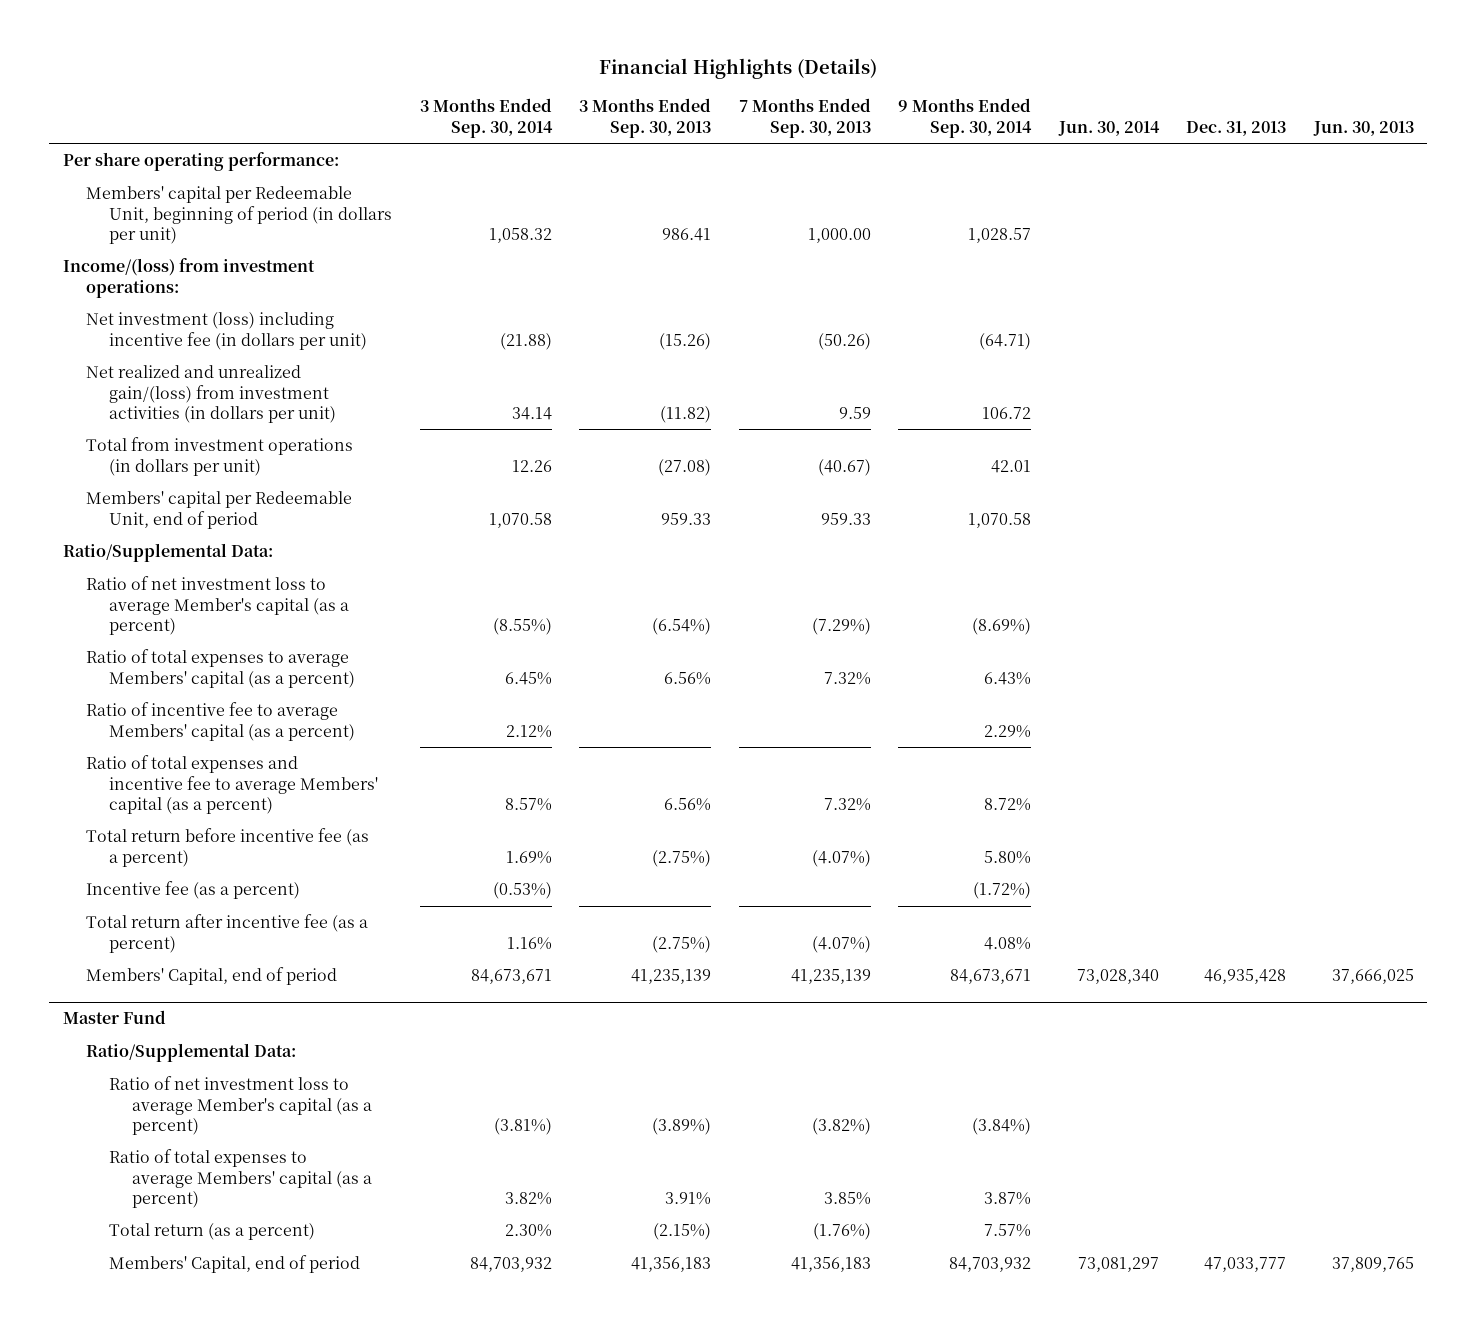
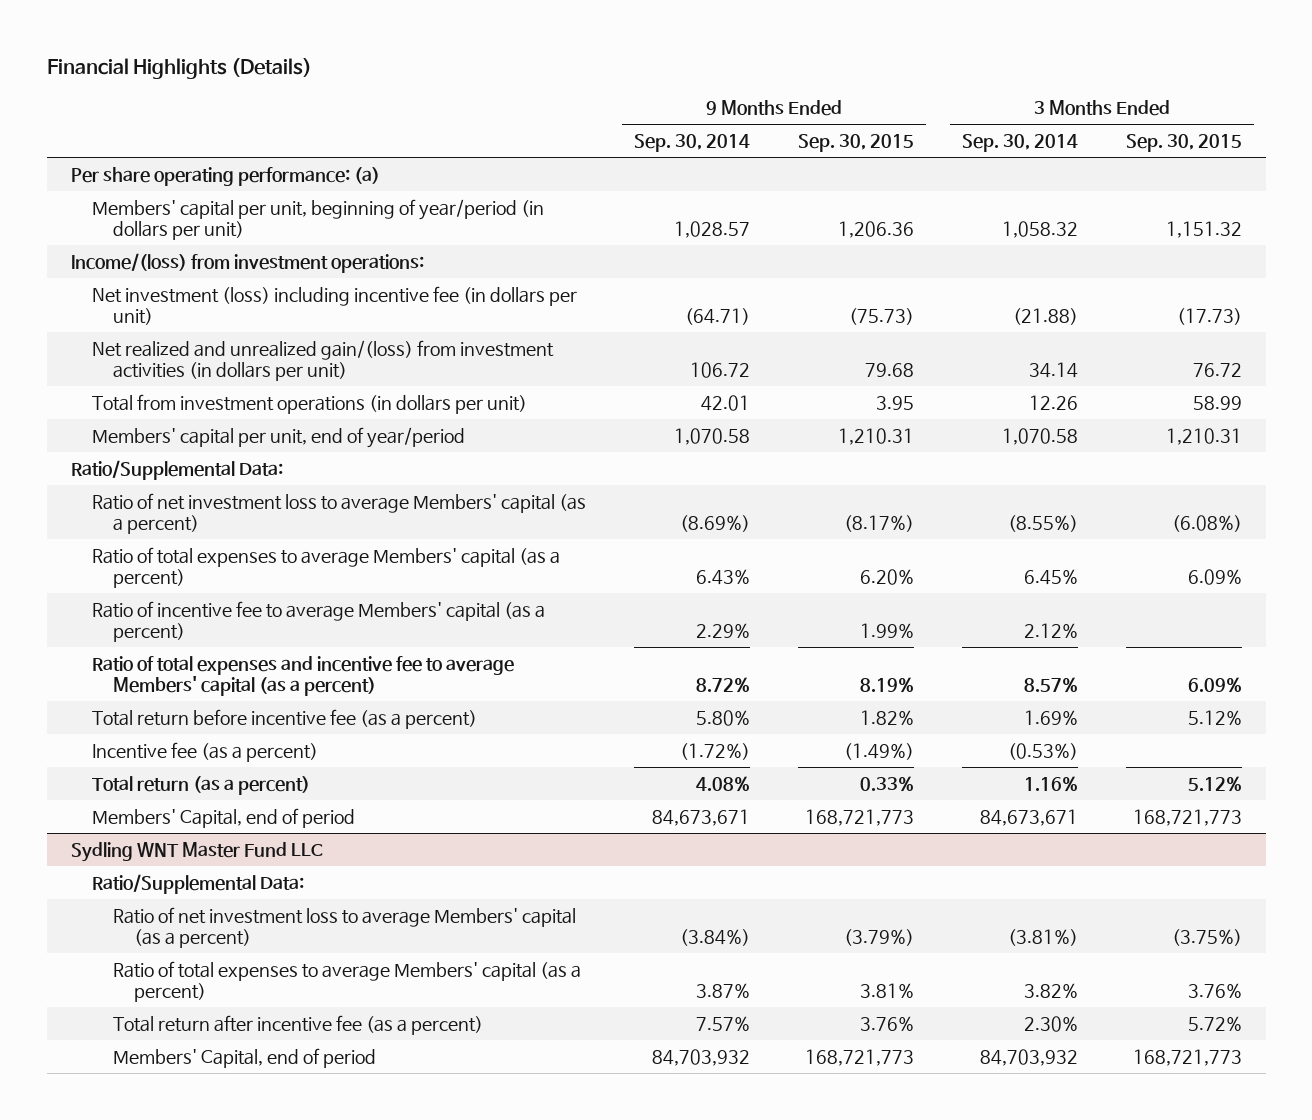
[579,98,712,138] 3 Months Ended Sep. 30, 2013 -> none
[738,98,871,138] 7 Months Ended Sep. 30, 2013 -> none
[1057,120,1160,136] Jun. 30, 2014 -> none
[1186,120,1287,136] Dec. 31, 2013 -> none
[1312,120,1414,136] Jun. 30, 2013 -> none
none -> [797,133,914,152] Sep. 30, 2015
none -> [1125,133,1242,152] Sep. 30, 2015
[62,152,339,172] Per share operating performance: -> [70,166,380,186] Per share operating performance: (a)
[85,186,393,244] Members' capital per Redeemable Unit, beginning of period (in dollars per unit) -> [91,198,544,241] Members' capital per unit, beginning of year/period (in dollars per unit)
[85,491,352,529] Members' capital per Redeemable Unit, end of period -> [91,426,465,448] Members' capital per unit, end of year/period
[85,576,350,635] Ratio of net investment loss to average Member's capital (as a percent) -> [91,492,586,535] Ratio of net investment loss to average Members' capital (as a percent)
[85,914,368,953] Total return after incentive fee (as a percent) -> [91,775,310,795] Total return (as a percent)
[62,1010,166,1025] Master Fund -> none
none -> [70,841,323,862] Sydling WNT Master Fund LLC
[109,1076,373,1135] Ratio of net investment loss to average Member's capital (as a percent) -> [112,906,576,949] Ratio of net investment loss to average Members' capital (as a percent)
[109,1223,316,1241] Total return (as a percent) -> [112,1014,483,1035] Total return after incentive fee (as a percent)

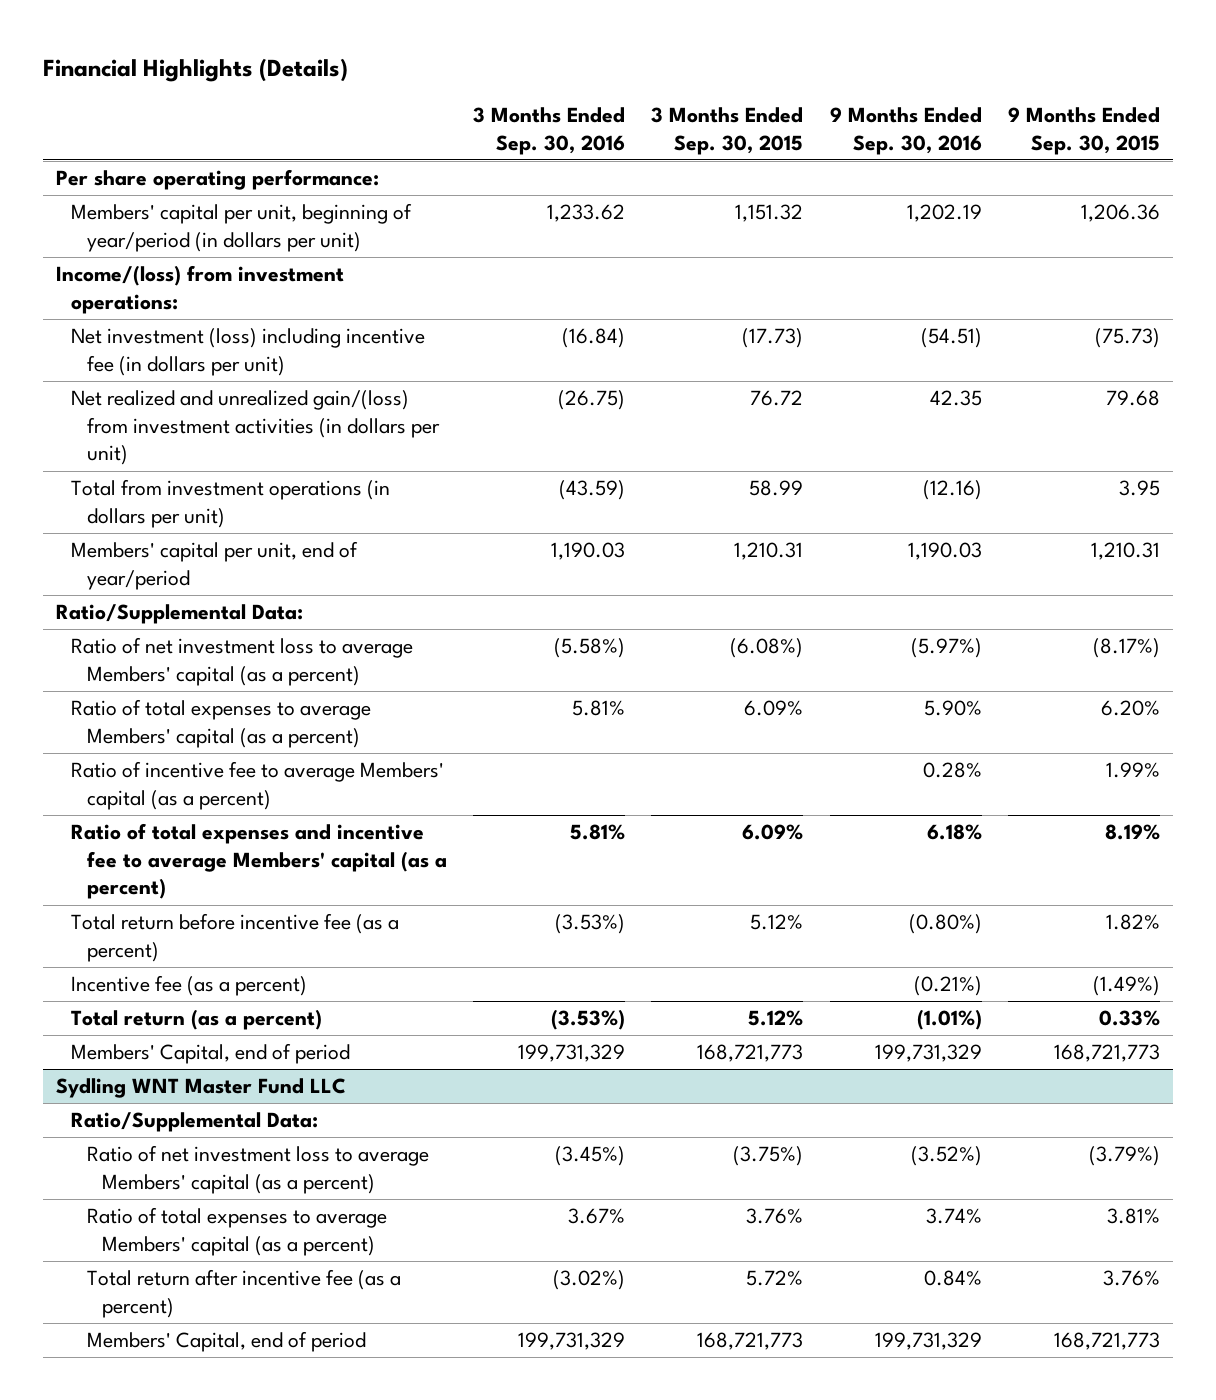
[633,133,750,152] Sep. 30, 2014 -> none
[961,133,1078,152] Sep. 30, 2014 -> none
none -> [473,106,626,155] 3 Months Ended Sep. 30, 2016
none -> [829,106,982,155] 9 Months Ended Sep. 30, 2016
[70,166,380,186] Per share operating performance: (a) -> [55,169,379,191] Per share operating performance:

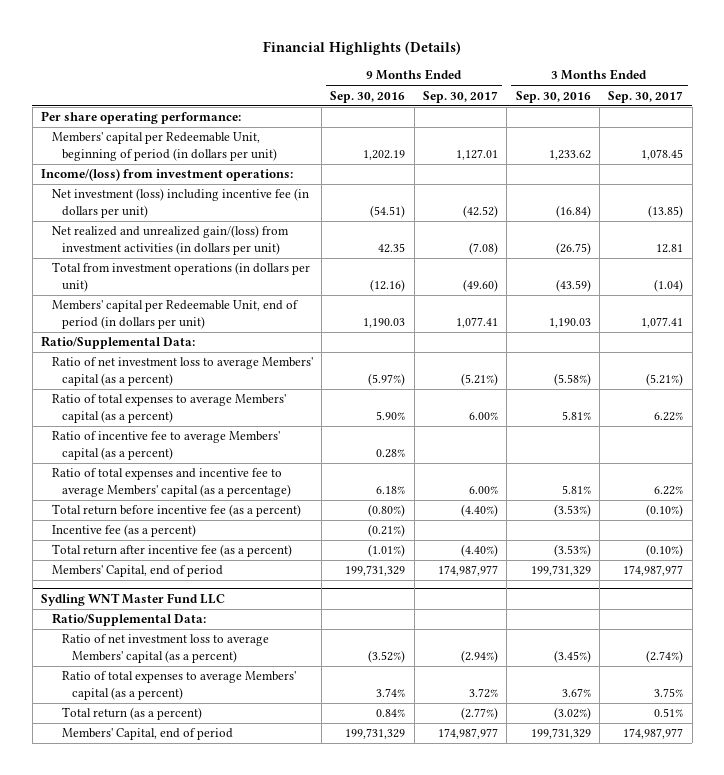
[651,106,804,155] 3 Months Ended Sep. 30, 2015 -> none
[1008,106,1161,155] 9 Months Ended Sep. 30, 2015 -> none
none -> [422,90,498,103] Sep. 30, 2017
none -> [608,90,684,103] Sep. 30, 2017
[71,203,413,252] Members' capital per unit, beginning of year/period (in dollars per unit) -> [51,132,278,161] Members' capital per Redeemable Unit, beginning of period (in dollars per unit)
[71,541,359,590] Members' capital per unit, end of year/period -> [51,300,299,329] Members' capital per Redeemable Unit, end of period (in dollars per unit)
[71,823,447,900] Ratio of total expenses and incentive fee to average Members' capital (as a percent) -> [51,468,292,497] Ratio of total expenses and incentive fee to average Members' capital (as a percentage)
[71,1009,323,1031] Total return (as a percent) -> [51,544,292,558] Total return after incentive fee (as a percent)
[86,1269,401,1318] Total return after incentive fee (as a percent) -> [62,707,203,721] Total return (as a percent)

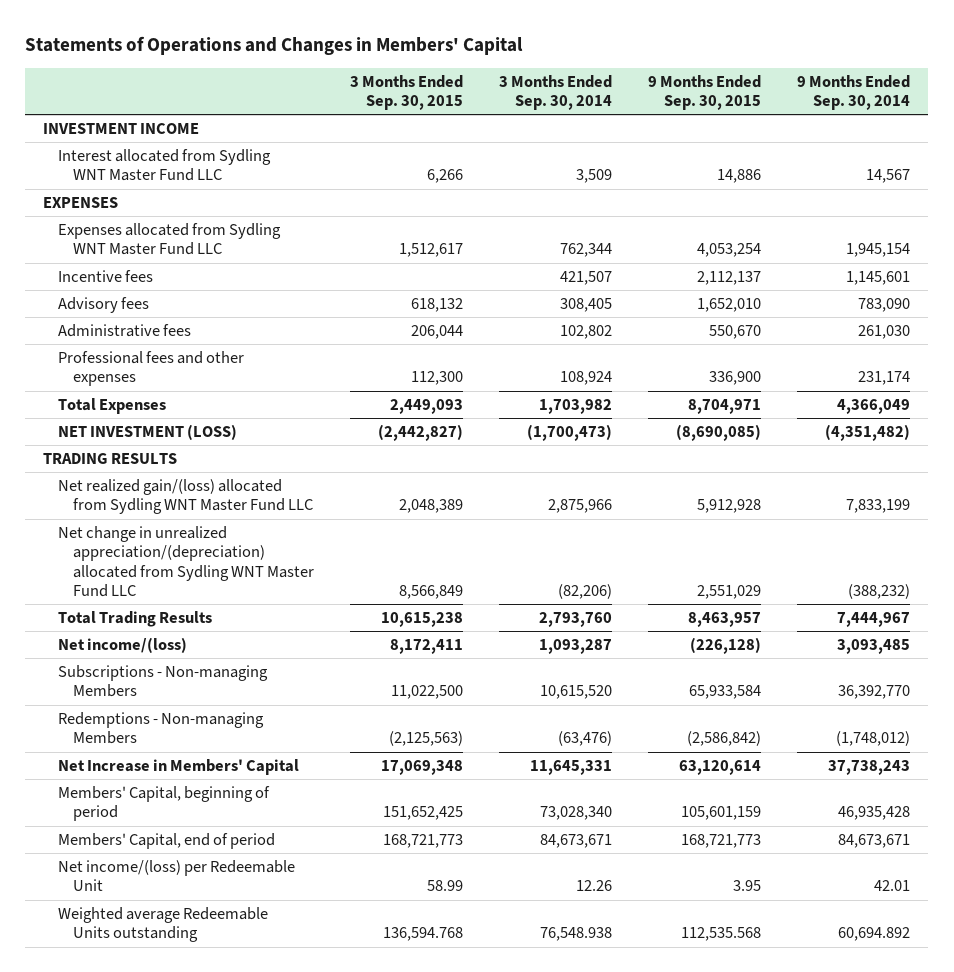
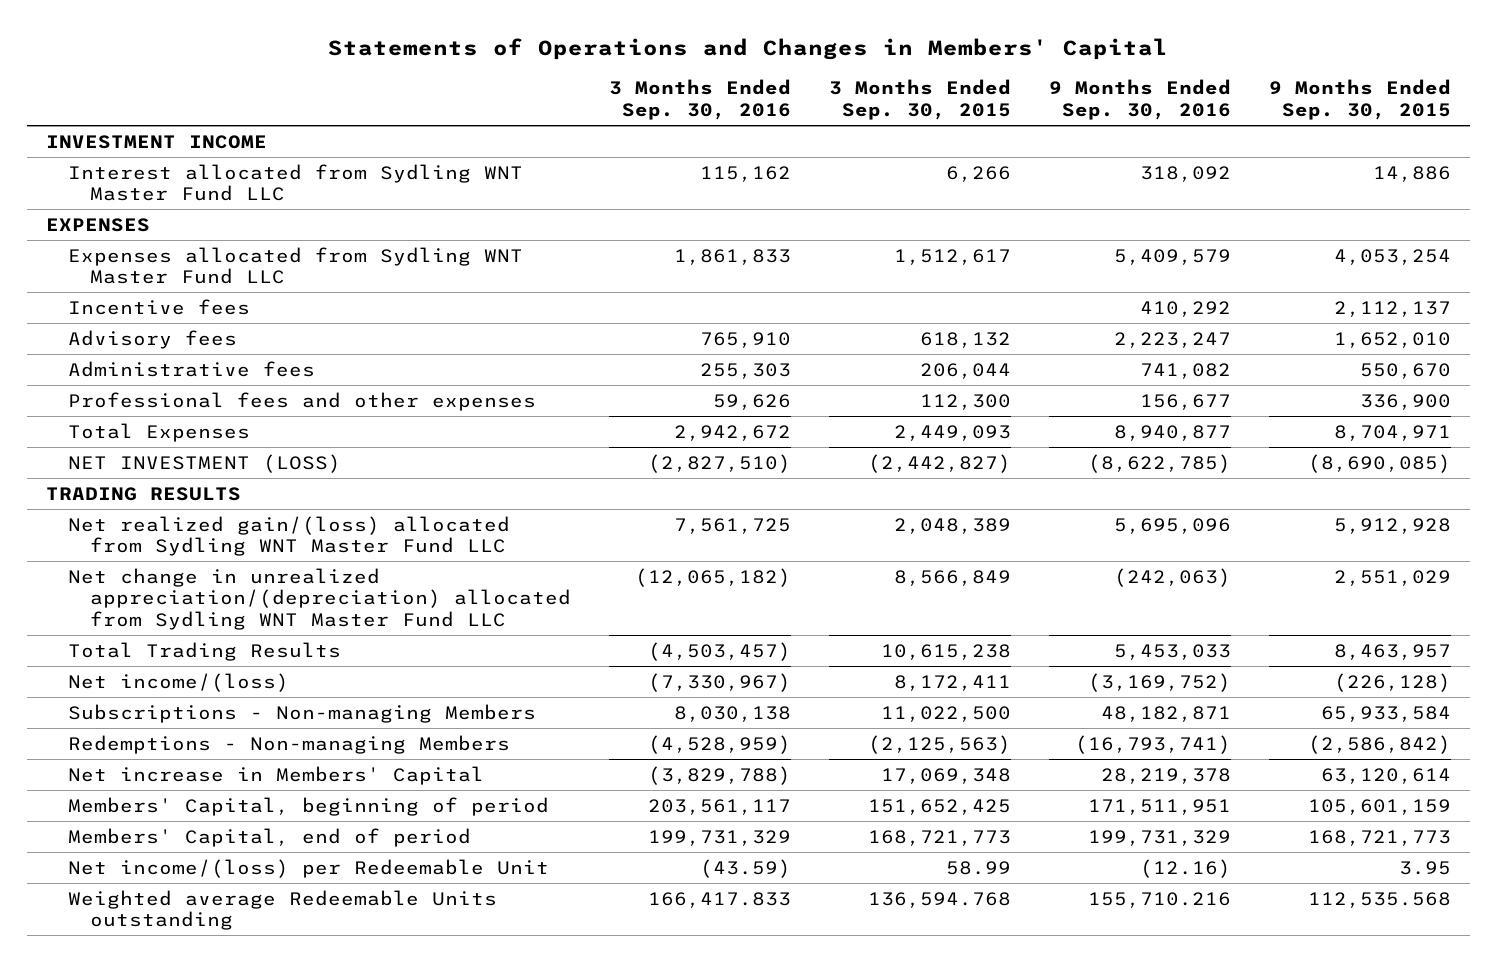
[499,74,613,111] 3 Months Ended Sep. 30, 2014 -> none
[797,74,911,111] 9 Months Ended Sep. 30, 2014 -> none
none -> [609,79,792,121] 3 Months Ended Sep. 30, 2016
none -> [1049,79,1232,121] 9 Months Ended Sep. 30, 2016
[58,759,300,776] Net Increase in Members' Capital -> [68,765,485,785] Net increase in Members' Capital

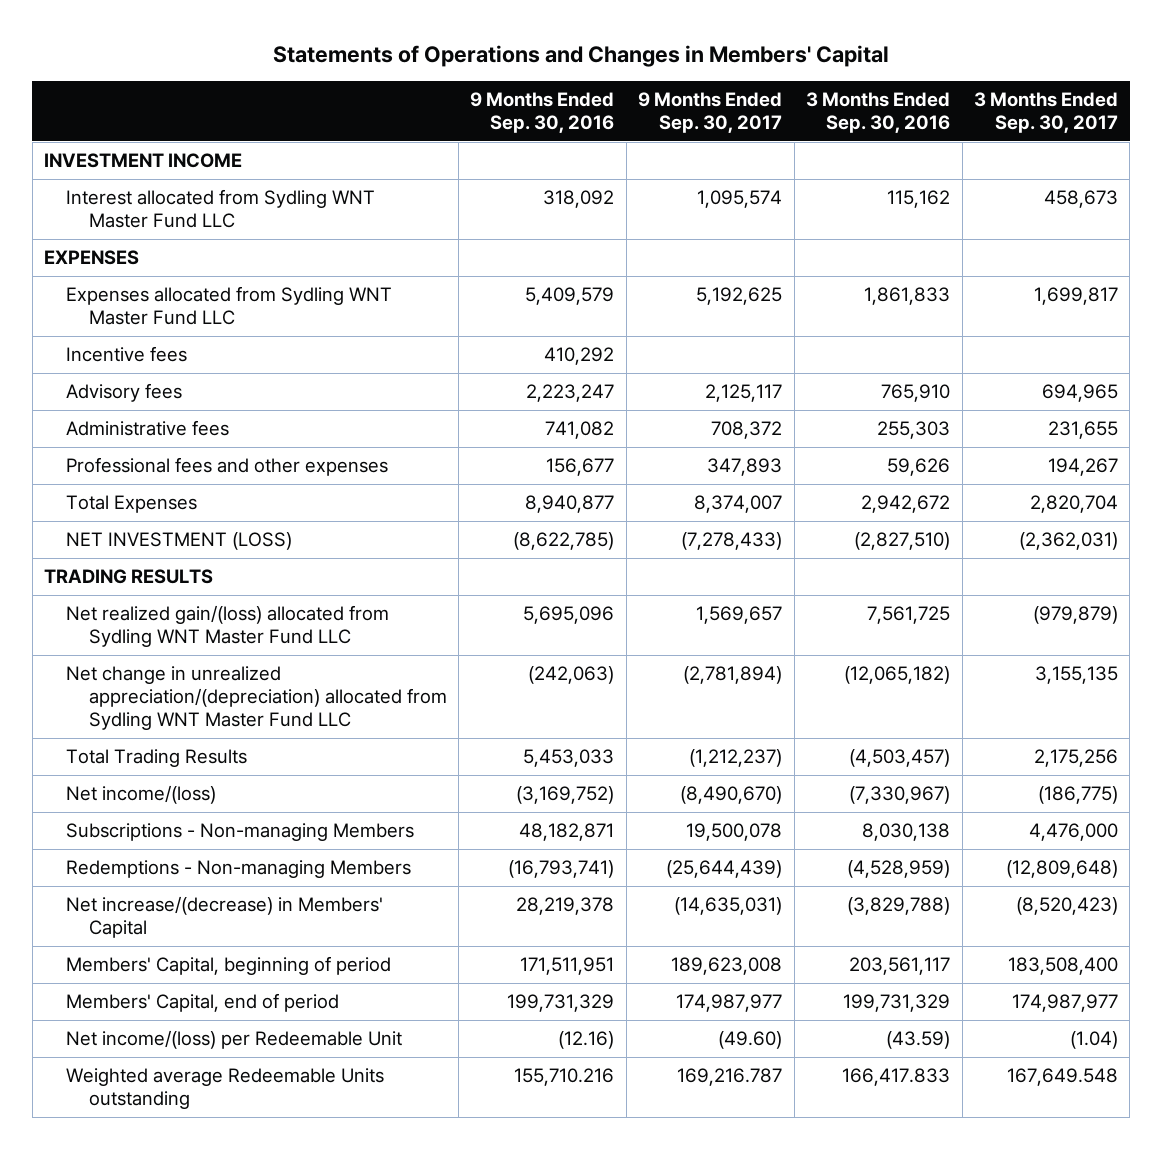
[829,79,1012,121] 3 Months Ended Sep. 30, 2015 -> none
[1269,79,1452,121] 9 Months Ended Sep. 30, 2015 -> none
none -> [638,92,783,134] 9 Months Ended Sep. 30, 2017
none -> [974,92,1119,134] 3 Months Ended Sep. 30, 2017
[68,765,485,785] Net increase in Members' Capital -> [66,896,384,939] Net increase/(decrease) in Members' Capital

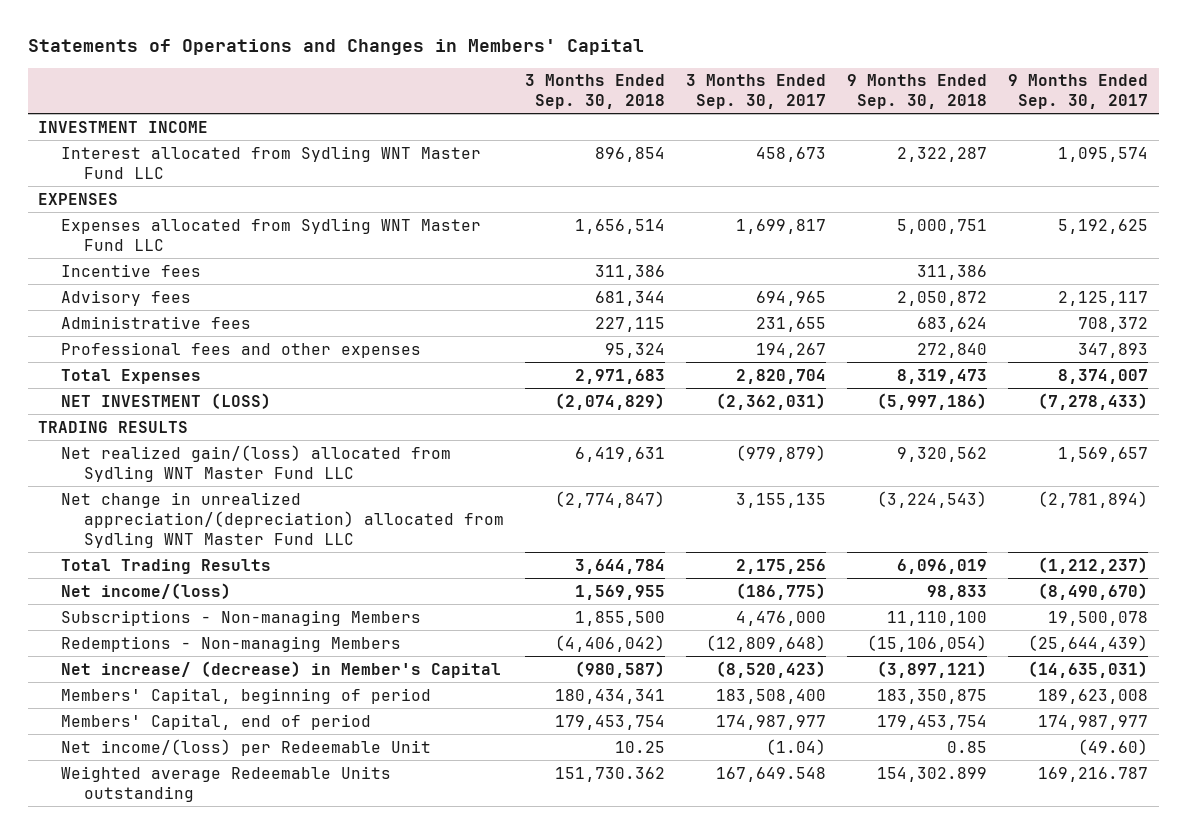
[470,92,615,134] 9 Months Ended Sep. 30, 2016 -> none
[806,92,951,134] 3 Months Ended Sep. 30, 2016 -> none
none -> [525,74,666,110] 3 Months Ended Sep. 30, 2018
none -> [847,74,988,110] 9 Months Ended Sep. 30, 2018
[66,896,384,939] Net increase/(decrease) in Members' Capital -> [61,660,502,678] Net increase/ (decrease) in Member's Capital

